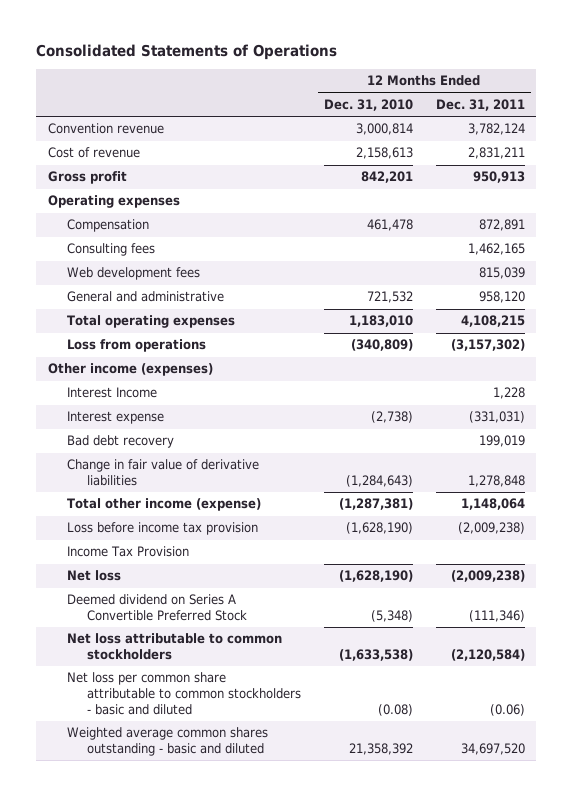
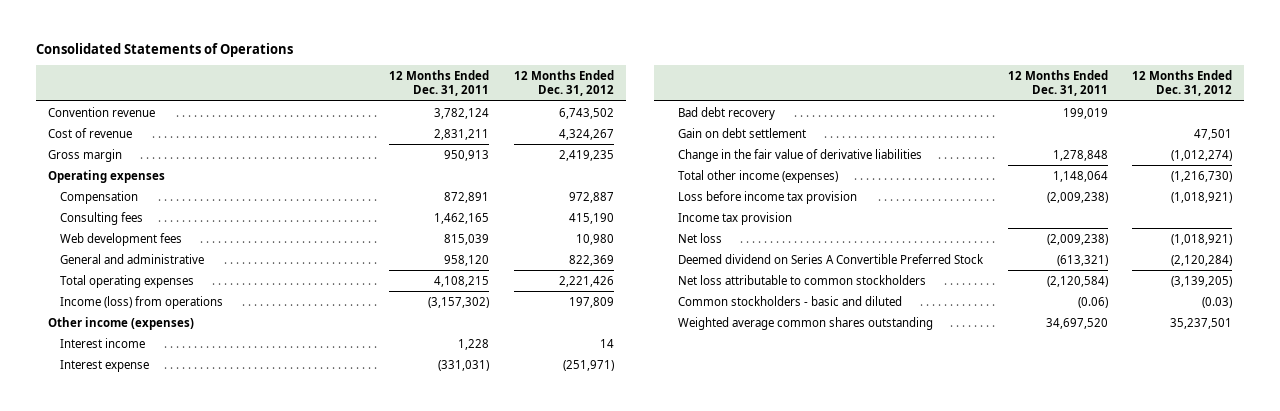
[323,99,413,112] Dec. 31, 2010 -> none
none -> [513,69,614,96] 12 Months Ended Dec. 31, 2012
[47,171,127,185] Gross profit -> [48,148,123,162] Gross margin
[67,339,207,353] Loss from operations -> [59,295,223,309] Income (loss) from operations
[67,387,158,399] Interest Income -> [59,337,145,348] Interest income
none -> [678,127,807,138] Gain on debt settlement
[67,459,260,487] Change in fair value of derivative liabilities -> [678,148,923,162] Change in the fair value of derivative liabilities
[67,498,262,512] Total other income (expense) -> [678,169,839,183] Total other income (expenses)
[67,546,190,558] Income Tax Provision -> [678,211,793,225] Income tax provision
[468,610,525,623] (111,346) -> [1056,254,1108,266] (613,321)
[67,672,301,715] Net loss per common share attributable to common stockholders - basic and diluted -> [678,295,903,306] Common stockholders - basic and diluted
[67,727,269,757] Weighted average common shares outstanding - basic and diluted -> [678,316,934,330] Weighted average common shares outstanding

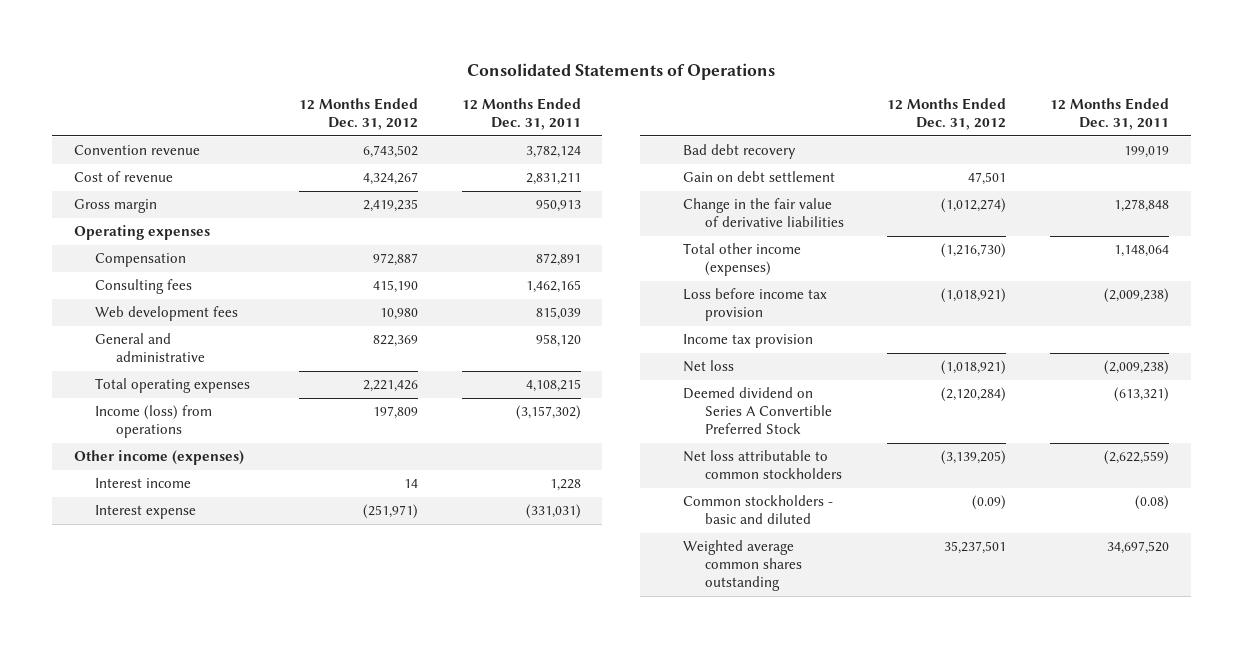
[1046,275,1108,287] (2,120,584) -> [1103,450,1169,466] (2,622,559)
[1077,296,1108,308] (0.06) -> [1134,495,1169,511] (0.08)
[1202,296,1233,308] (0.03) -> [972,495,1007,511] (0.09)

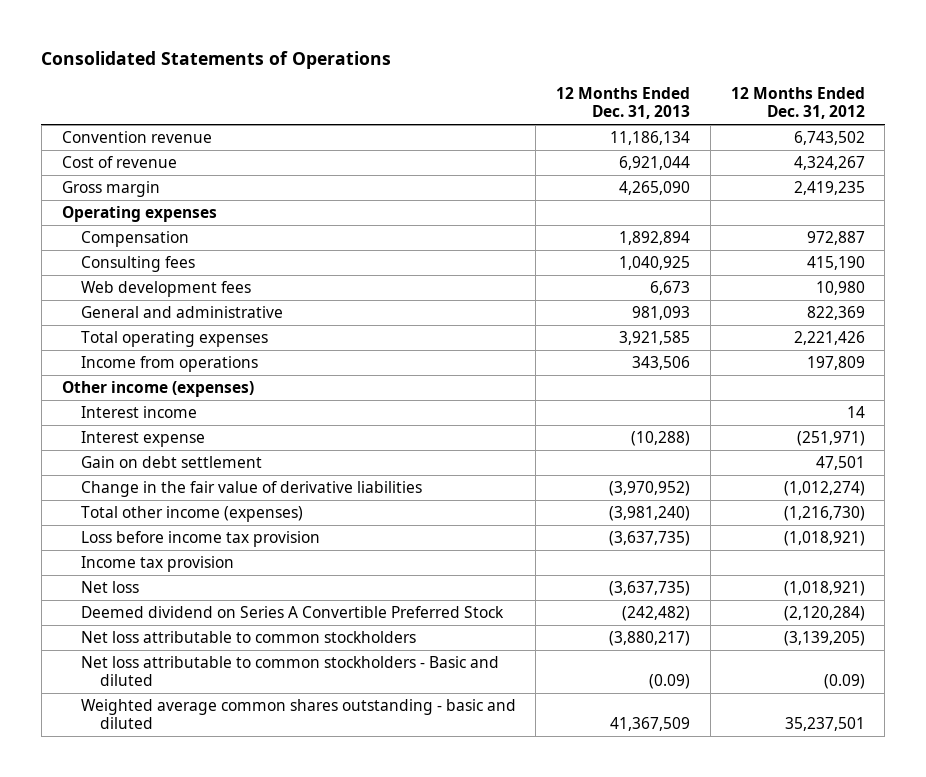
[461,98,581,131] 12 Months Ended Dec. 31, 2011 -> none
none -> [556,86,691,119] 12 Months Ended Dec. 31, 2013
[95,405,213,439] Income (loss) from operations -> [80,356,258,373] Income from operations
[683,144,797,160] Bad debt recovery -> none
[683,495,834,525] Common stockholders - basic and diluted -> [80,656,499,687] Net loss attributable to common stockholders - Basic and diluted
[683,540,802,592] Weighted average common shares outstanding -> [80,699,516,730] Weighted average common shares outstanding - basic and diluted

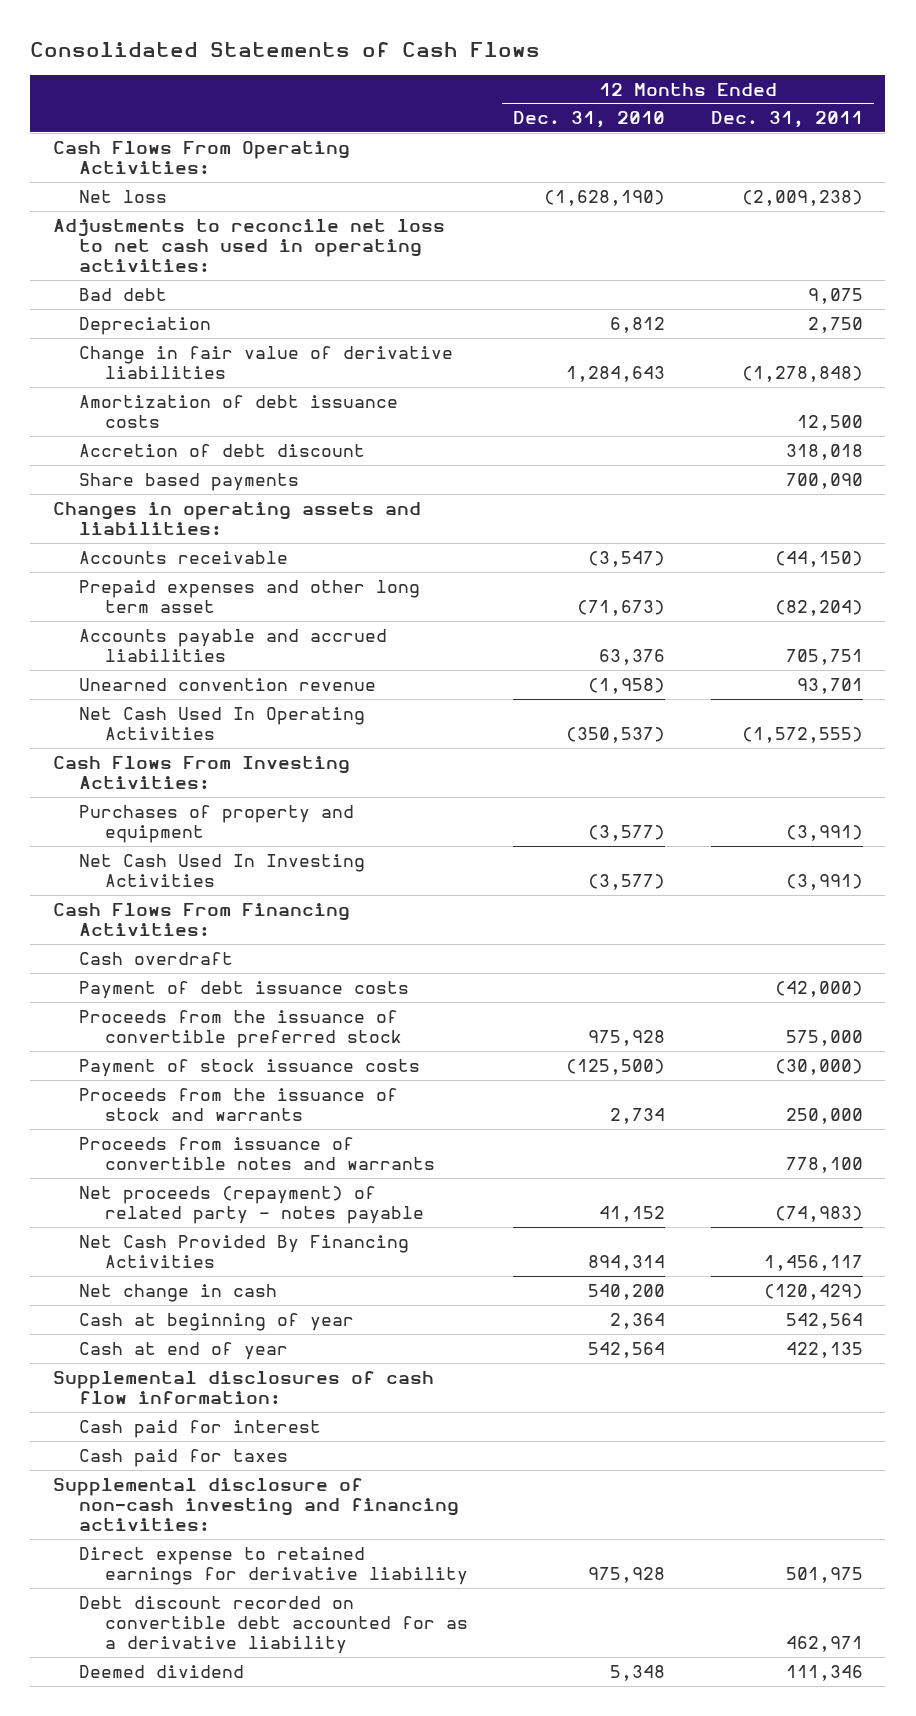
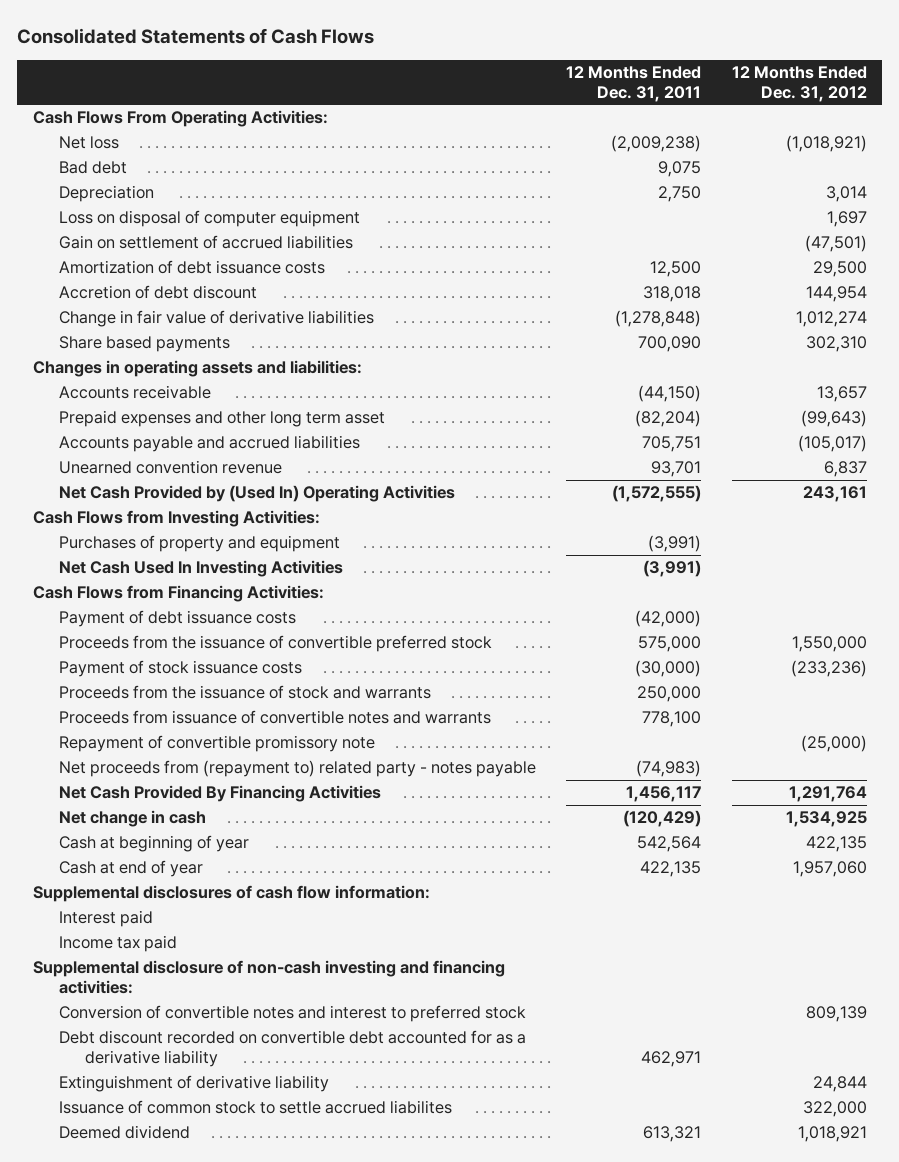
[513,111,666,129] Dec. 31, 2010 -> none
none -> [731,66,867,102] 12 Months Ended Dec. 31, 2012
[52,218,445,273] Adjustments to reconcile net loss to net cash used in operating activities: -> none
none -> [58,210,360,228] Loss on disposal of computer equipment
none -> [58,235,353,250] Gain on settlement of accrued liabilities
[79,345,454,379] Change in fair value of derivative liabilities -> [58,310,374,328] Change in fair value of derivative liabilities
[79,706,366,740] Net Cash Used In Operating Activities -> [58,485,455,503] Net Cash Provided by (Used In) Operating Activities
[52,755,350,789] Cash Flows From Investing Activities: -> [32,510,320,528] Cash Flows from Investing Activities:
[79,951,234,965] Cash overdraft -> none
[52,902,350,936] Cash Flows From Financing Activities: -> [32,585,324,603] Cash Flows from Financing Activities:
none -> [58,735,375,753] Repayment of convertible promissory note
[79,1185,425,1224] Net proceeds (repayment) of related party - notes payable -> [58,760,536,778] Net proceeds from (repayment to) related party - notes payable
[79,1419,322,1438] Cash paid for interest -> [58,910,153,928] Interest paid
[79,1448,289,1467] Cash paid for taxes -> [58,935,177,953] Income tax paid
[79,1546,469,1585] Direct expense to retained earnings for derivative liability -> none
none -> [58,1005,526,1023] Conversion of convertible notes and interest to preferred stock
none -> [58,1075,329,1093] Extinguishment of derivative liability
none -> [58,1100,452,1115] Issuance of common stock to settle accrued liabilites
[785,1664,863,1681] 111,346 -> [643,1126,702,1143] 613,321

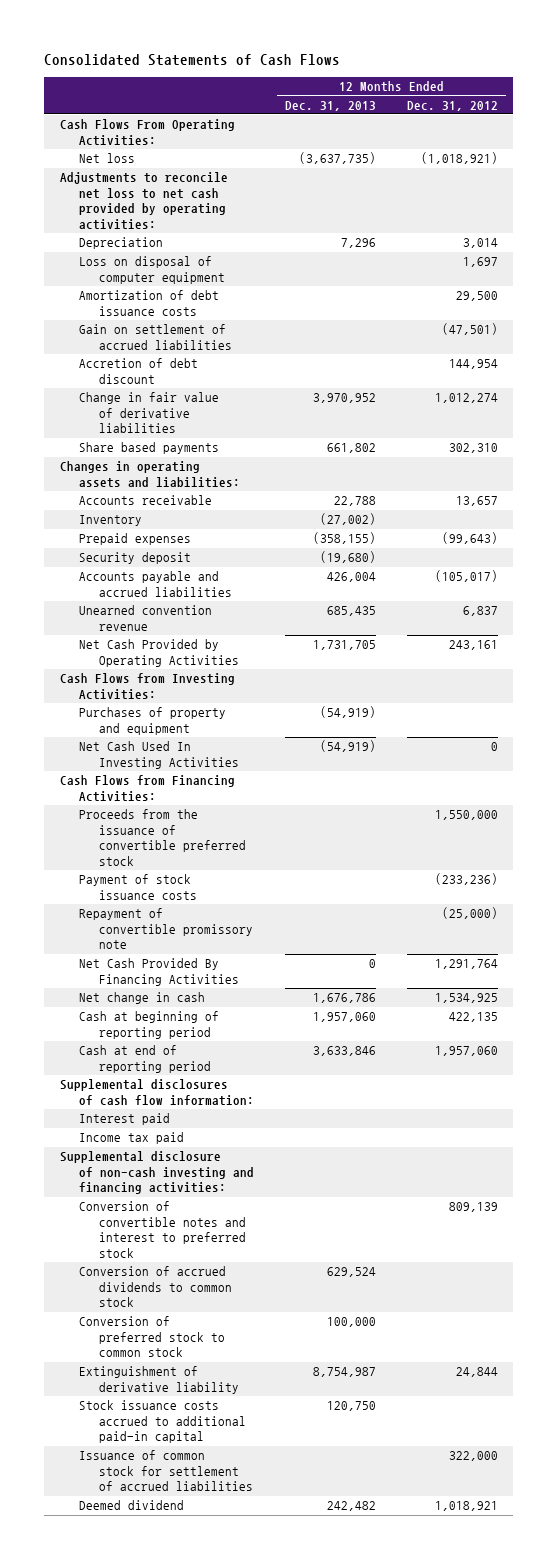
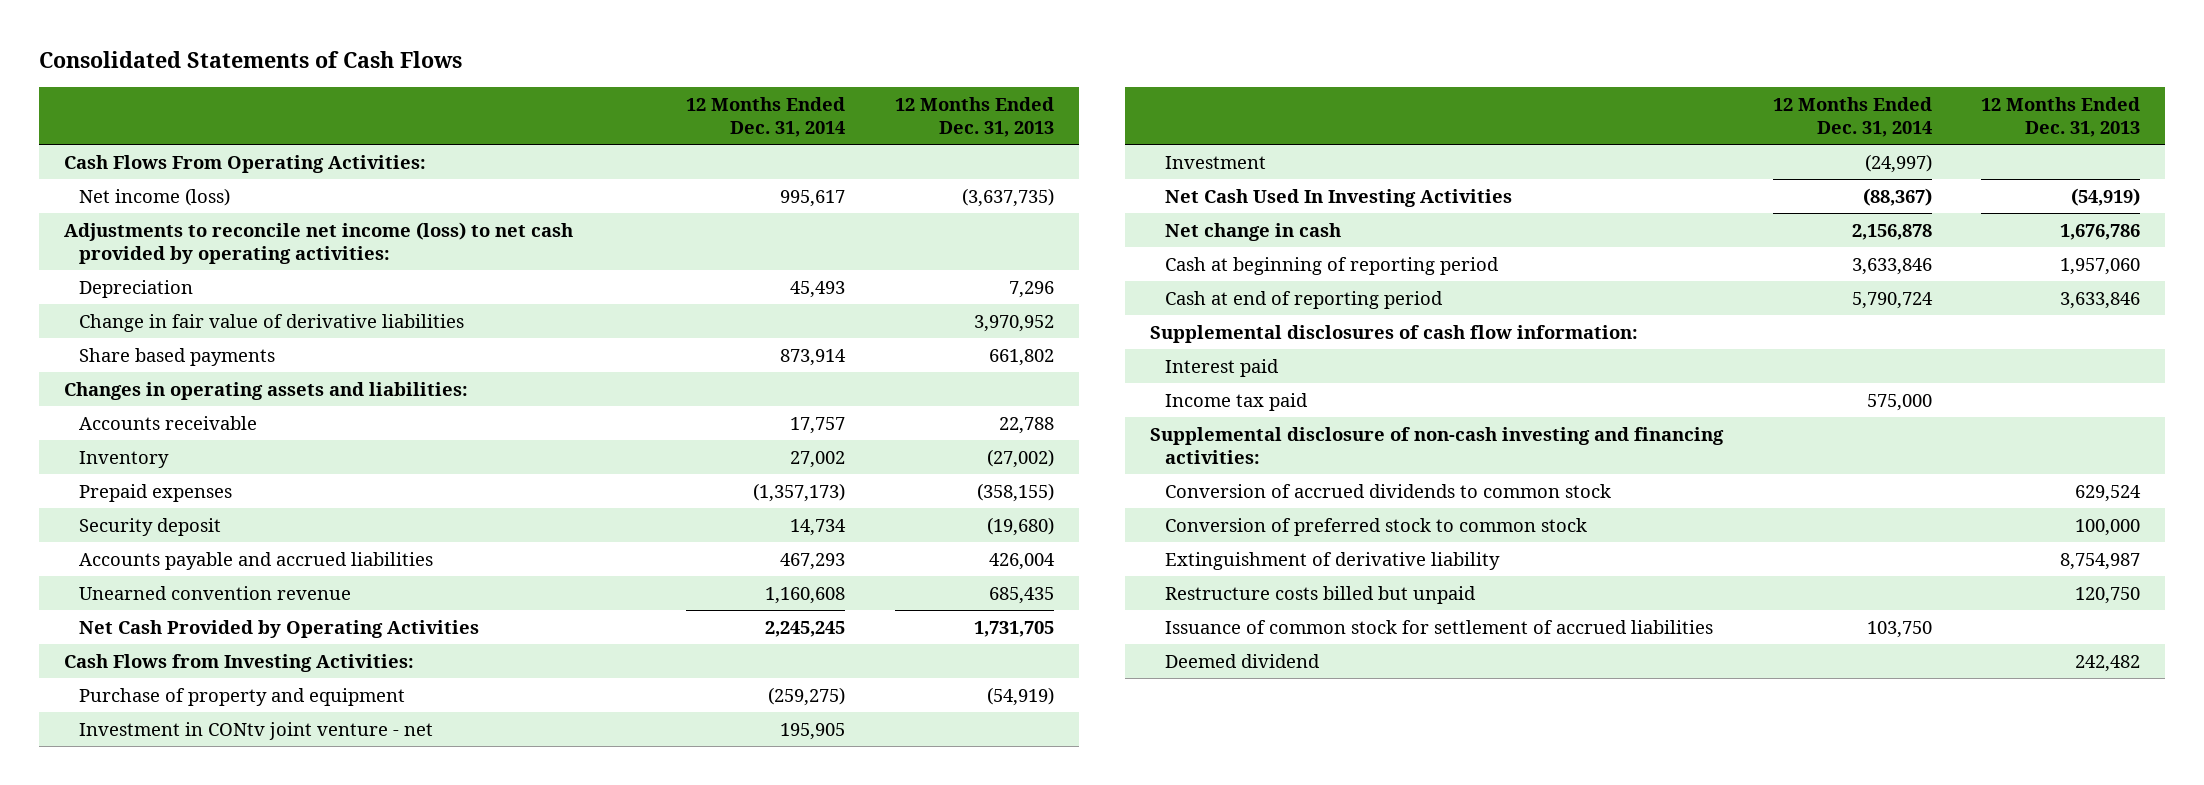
[406,100,498,111] Dec. 31, 2012 -> none
none -> [686,96,846,138] 12 Months Ended Dec. 31, 2014
[79,153,136,164] Net loss -> [78,187,230,206] Net income (loss)
[59,172,228,230] Adjustments to reconcile net loss to net cash provided by operating activities: -> [63,221,573,265] Adjustments to reconcile net income (loss) to net cash provided by operating activities:
[79,256,225,284] Loss on disposal of computer equipment -> none
[79,290,220,316] Amortization of debt issuance costs -> none
[79,324,232,350] Gain on settlement of accrued liabilities -> none
[79,358,199,384] Accretion of debt discount -> none
[79,707,227,735] Purchases of property and equipment -> [78,687,405,706] Purchase of property and equipment
none -> [78,721,433,740] Investment in CONtv joint venture - net
none -> [1165,155,1267,169] Investment
[59,775,235,802] Cash Flows from Financing Activities: -> none
[79,809,246,866] Proceeds from the issuance of convertible preferred stock -> none
[79,874,197,900] Payment of stock issuance costs -> none
[79,908,253,950] Repayment of convertible promissory note -> none
[79,958,239,986] Net Cash Provided By Financing Activities -> none
[79,1201,246,1258] Conversion of convertible notes and interest to preferred stock -> none
[79,1400,246,1444] Stock issuance costs accrued to additional paid-in capital -> [1165,585,1477,604] Restructure costs billed but unpaid

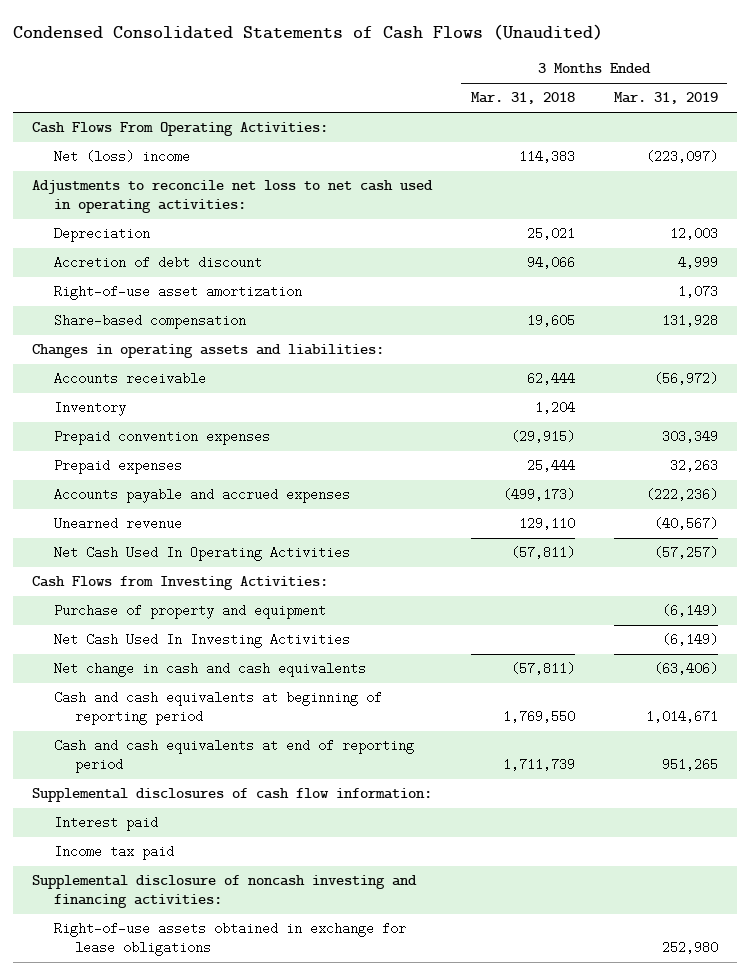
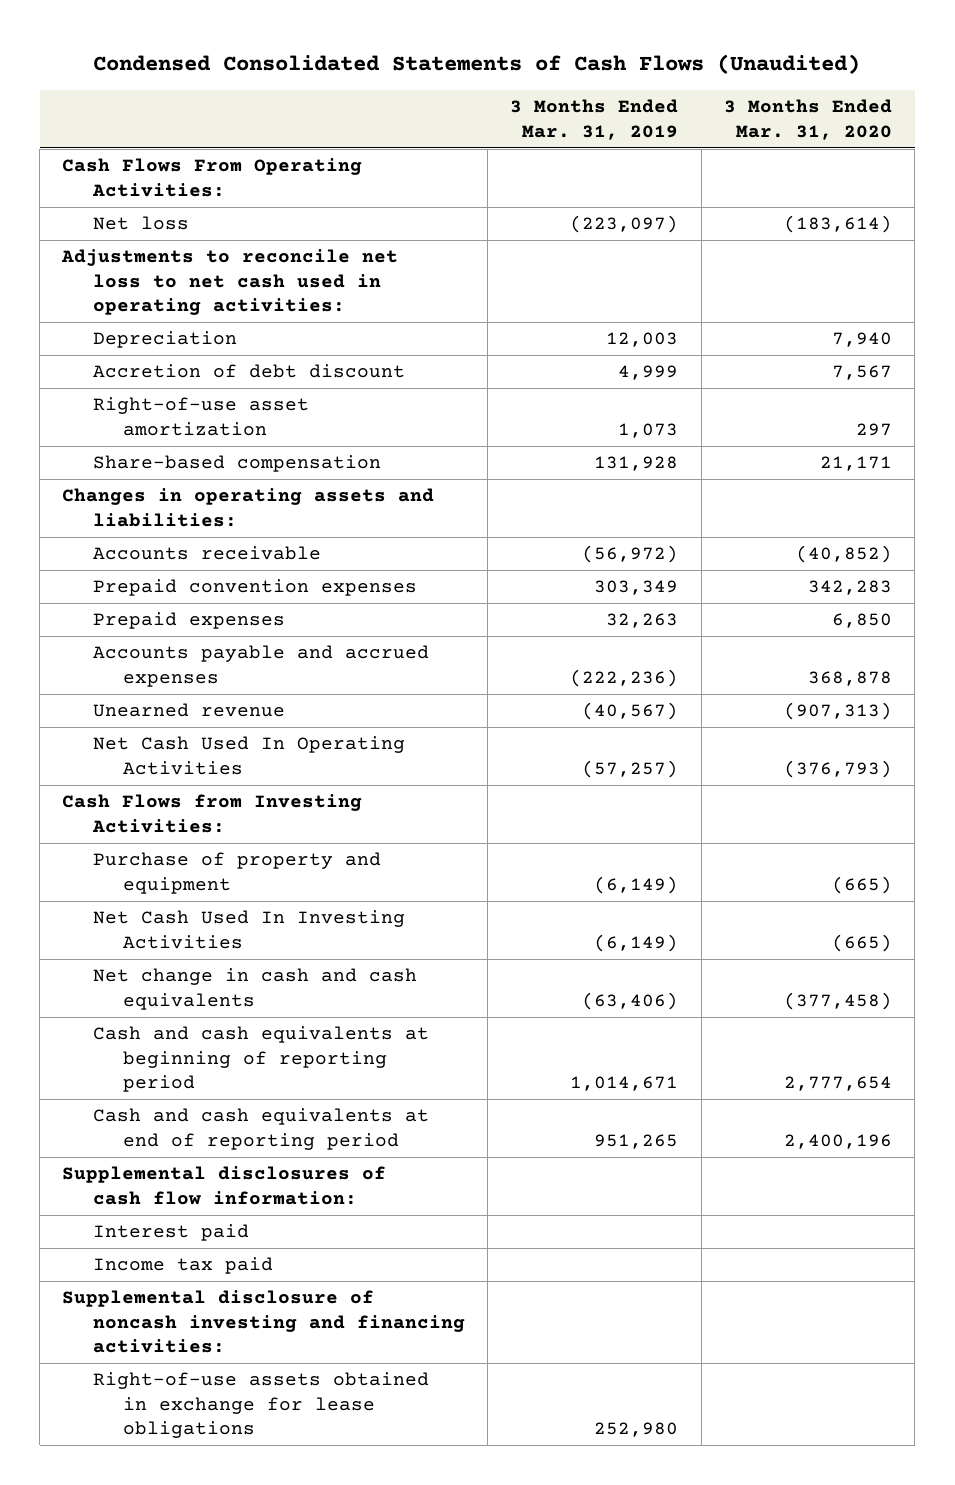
[470,92,575,105] Mar. 31, 2018 -> none
none -> [724,99,893,140] 3 Months Ended Mar. 31, 2020
[53,150,190,164] Net (loss) income -> [92,216,189,231] Net loss
[53,401,126,417] Inventory -> none

